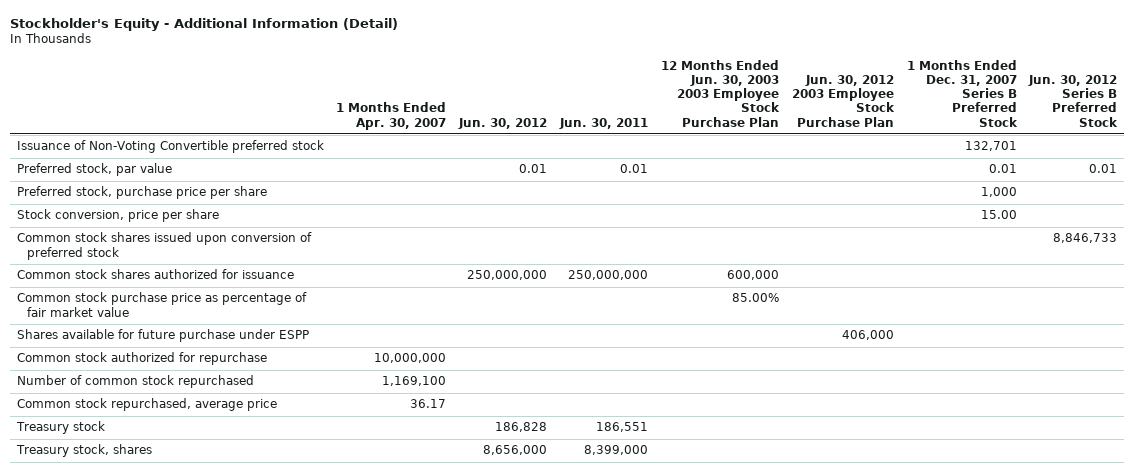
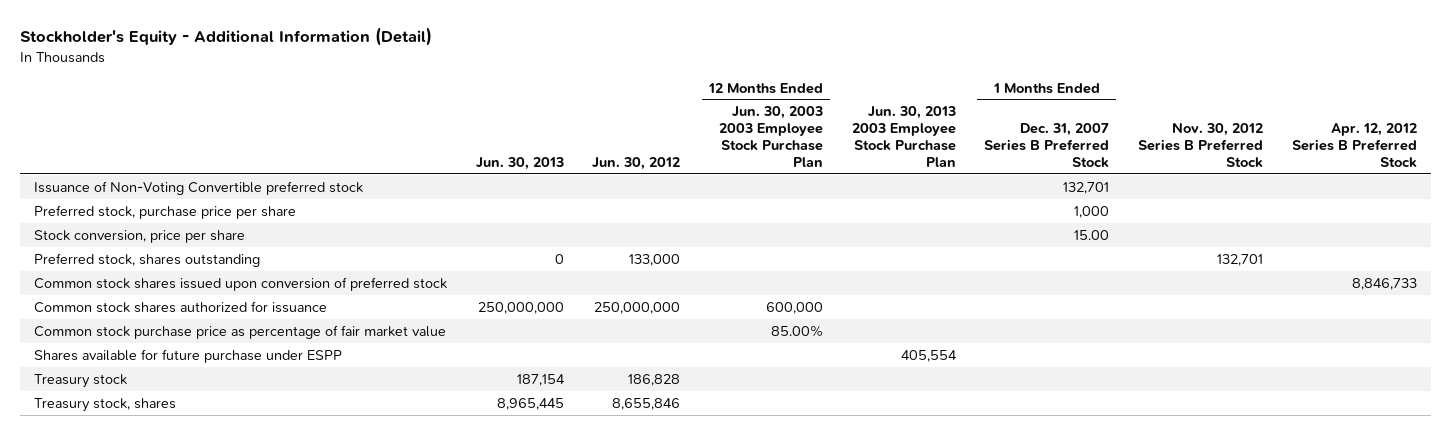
[336,102,447,130] 1 Months Ended Apr. 30, 2007 -> none
[559,117,649,129] Jun. 30, 2011 -> none
[791,75,895,127] Jun. 30, 2012 2003 Employee Stock Purchase Plan -> none
[1028,75,1119,127] Jun. 30, 2012 Series B Preferred Stock -> none
none -> [475,156,564,170] Jun. 30, 2013
none -> [851,106,956,167] Jun. 30, 2013 2003 Employee Stock Purchase Plan
none -> [1137,123,1263,168] Nov. 30, 2012 Series B Preferred Stock
none -> [1291,123,1417,168] Apr. 12, 2012 Series B Preferred Stock
[16,163,172,177] Preferred stock, par value -> none
none -> [34,252,261,267] Preferred stock, shares outstanding
[16,352,267,366] Common stock authorized for repurchase -> none
[16,375,254,389] Number of common stock repurchased -> none
[16,398,277,412] Common stock repurchased, average price -> none
[483,445,548,456] 8,656,000 -> [612,397,681,410] 8,655,846

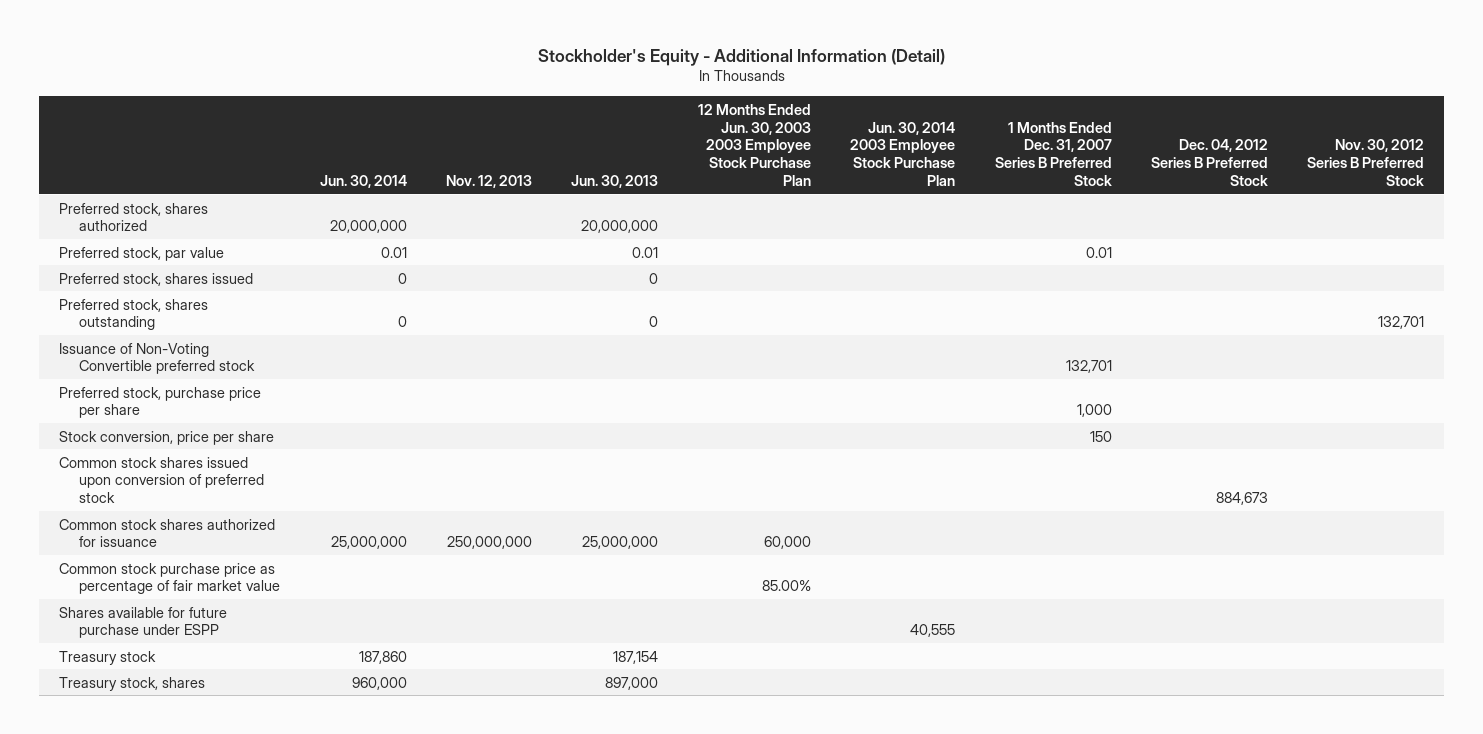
[592,156,681,170] Jun. 30, 2012 -> none
[851,106,956,167] Jun. 30, 2013 2003 Employee Stock Purchase Plan -> none
[1291,123,1417,168] Apr. 12, 2012 Series B Preferred Stock -> none
none -> [319,174,407,188] Jun. 30, 2014
none -> [445,174,532,188] Nov. 12, 2013
none -> [850,121,956,186] Jun. 30, 2014 2003 Employee Stock Purchase Plan
none -> [1151,139,1269,186] Dec. 04, 2012 Series B Preferred Stock
none -> [58,202,208,232] Preferred stock, shares authorized
none -> [58,246,224,261] Preferred stock, par value
none -> [58,272,253,286] Preferred stock, shares issued
[34,252,261,267] Preferred stock, shares outstanding -> [58,298,208,331] Preferred stock, shares outstanding
[1074,229,1110,240] 15.00 -> [1089,430,1112,442] 150
[477,301,564,314] 250,000,000 -> [582,536,659,550] 25,000,000
[766,301,824,314] 600,000 -> [763,536,811,550] 60,000
[496,397,564,410] 8,965,445 -> [605,676,659,690] 897,000

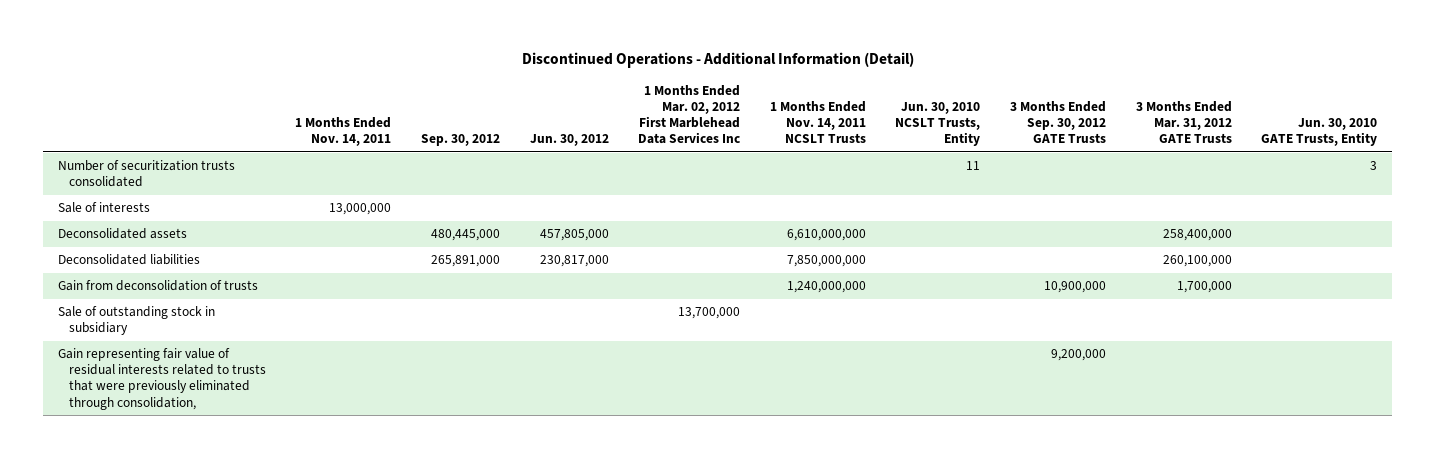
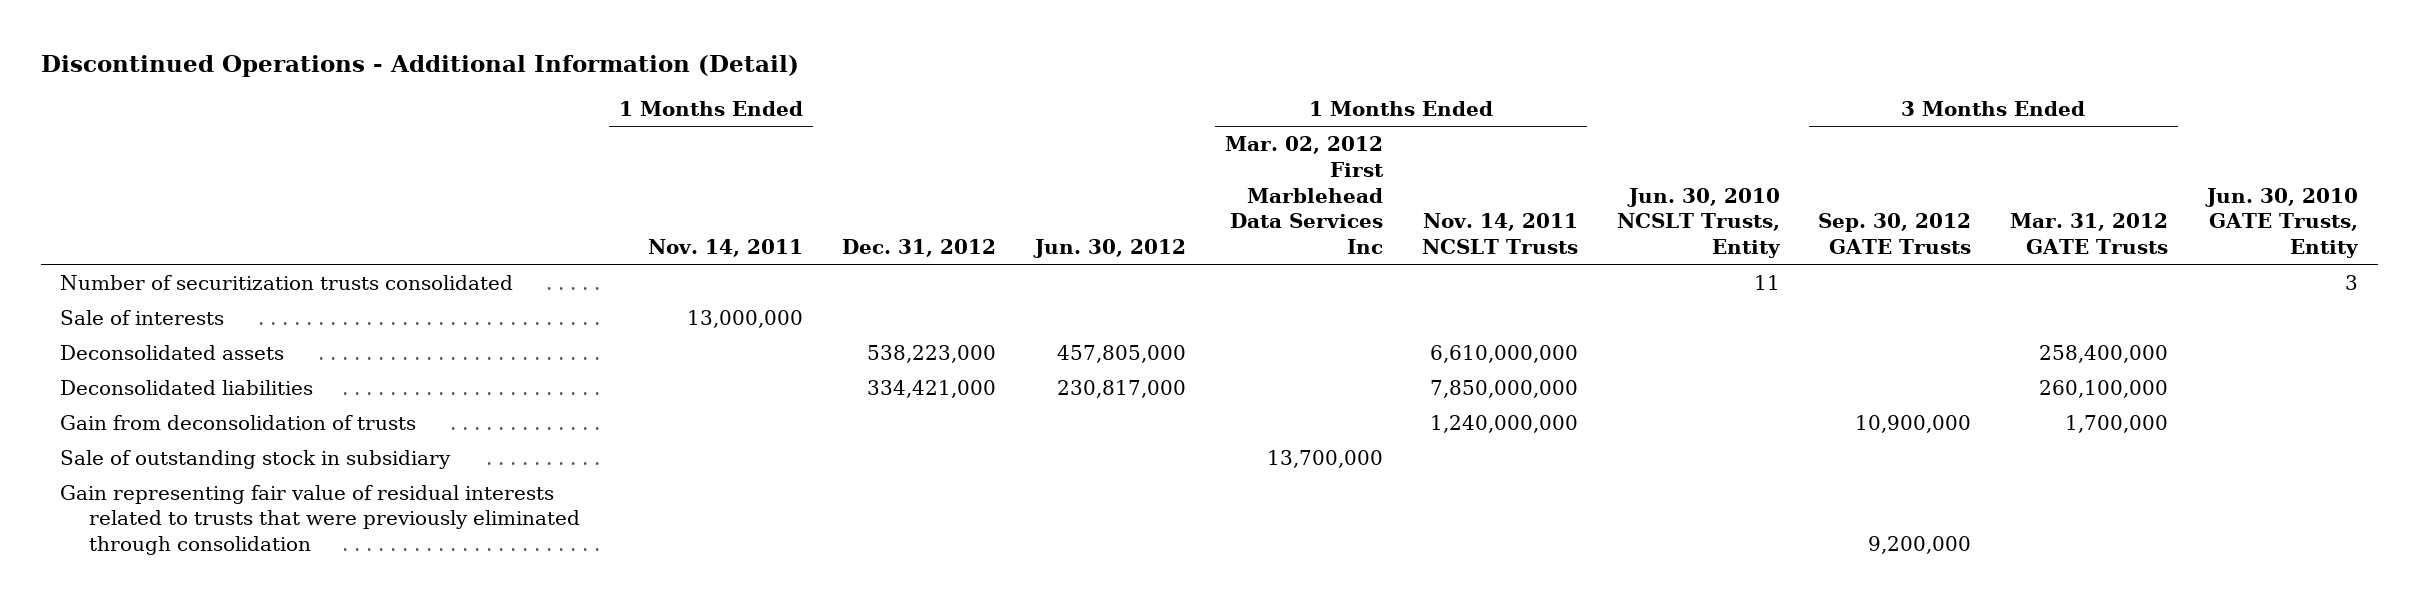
[420,134,500,147] Sep. 30, 2012 -> none
none -> [842,239,997,258] Dec. 31, 2012
[57,348,266,410] Gain representing fair value of residual interests related to trusts that were previously eliminated through consolidation, -> [60,484,581,556] Gain representing fair value of residual interests related to trusts that were previously eliminated through consolidation

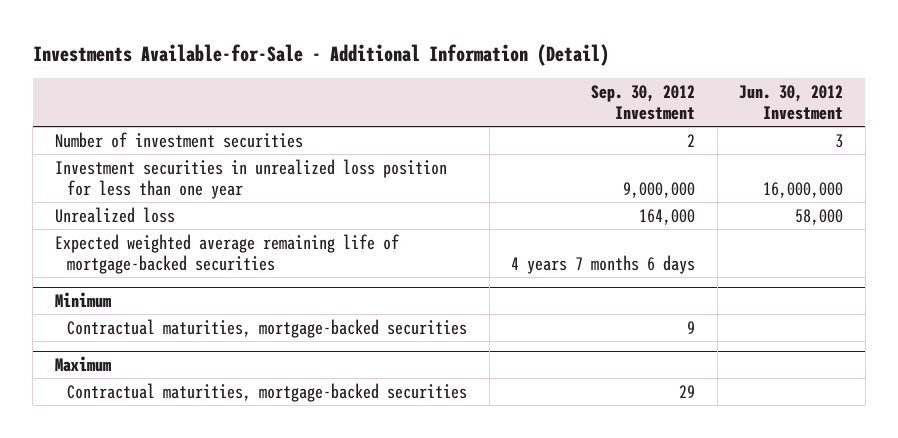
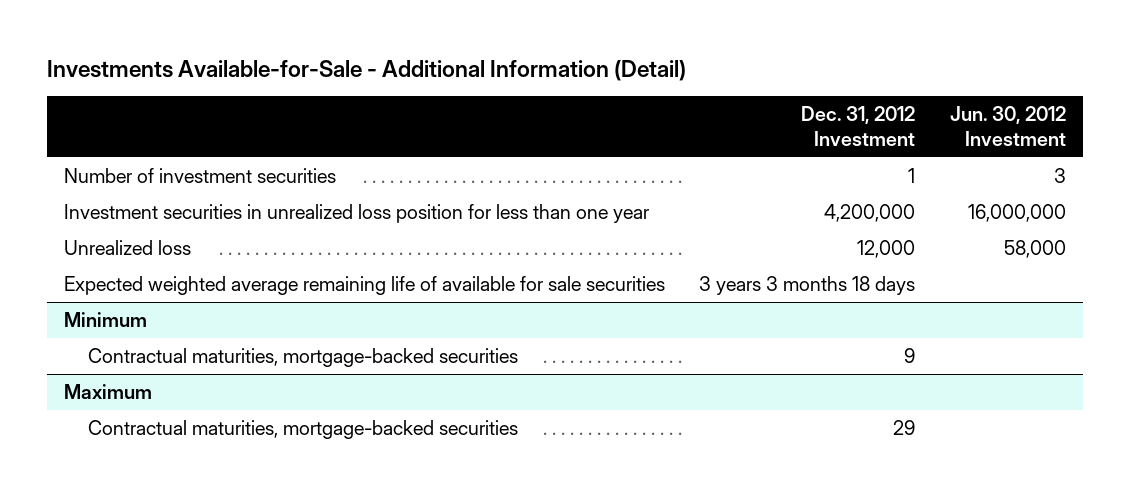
[591,85,696,120] Sep. 30, 2012 Investment -> none
none -> [801,106,916,146] Dec. 31, 2012 Investment
[54,233,399,274] Expected weighted average remaining life of mortgage-backed securities -> [63,275,665,295] Expected weighted average remaining life of available for sale securities

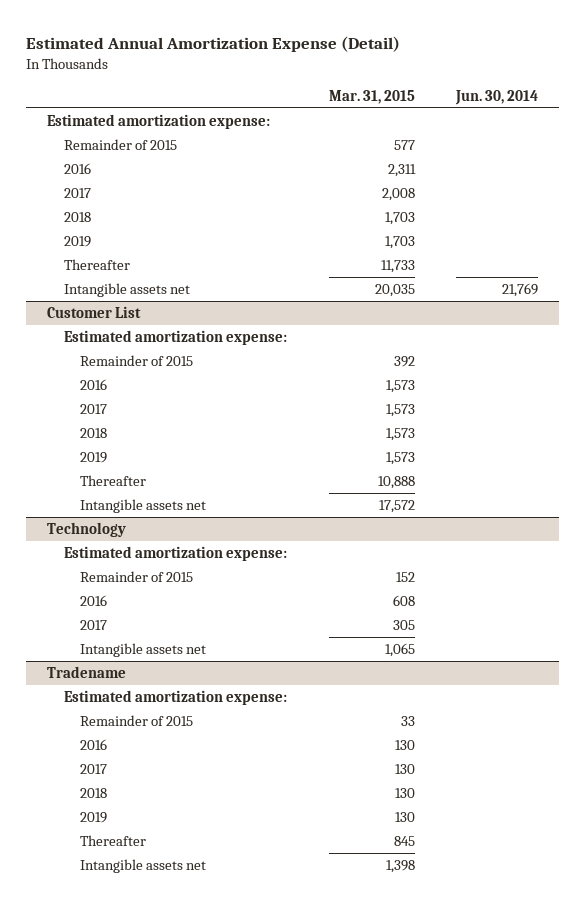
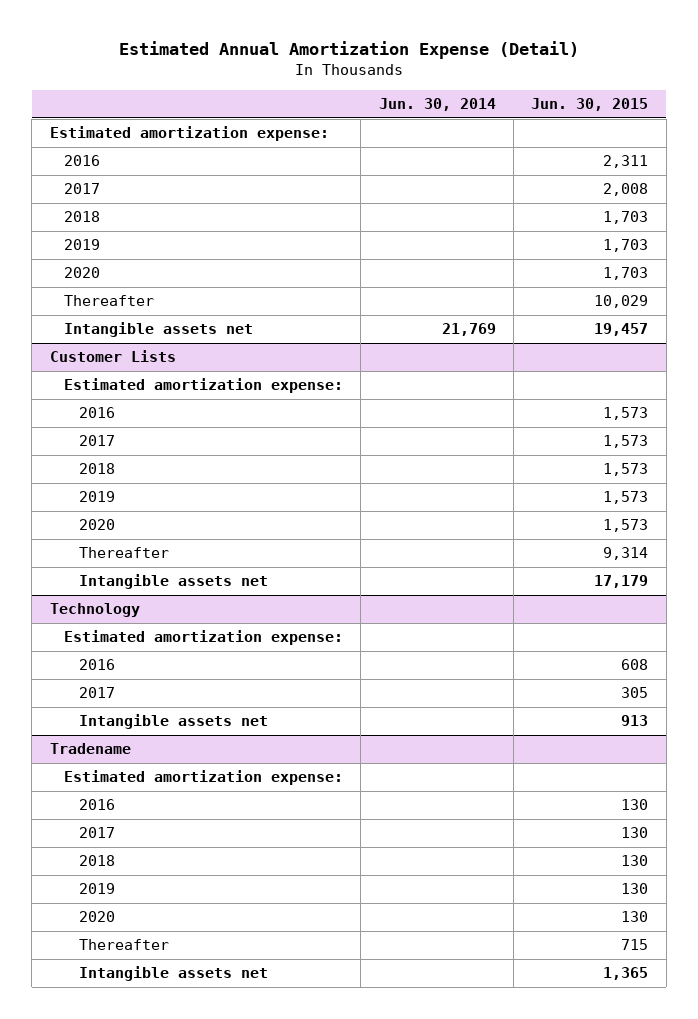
[328,89,415,104] Mar. 31, 2015 -> none
none -> [531,98,649,112] Jun. 30, 2015
[63,139,177,151] Remainder of 2015 -> none
none -> [64,267,101,279] 2020
[47,306,142,319] Customer List -> [49,350,176,363] Customer Lists
[79,355,193,367] Remainder of 2015 -> none
none -> [78,519,115,531] 2020
[79,571,193,583] Remainder of 2015 -> none
[79,715,193,727] Remainder of 2015 -> none
none -> [78,911,115,923] 2020

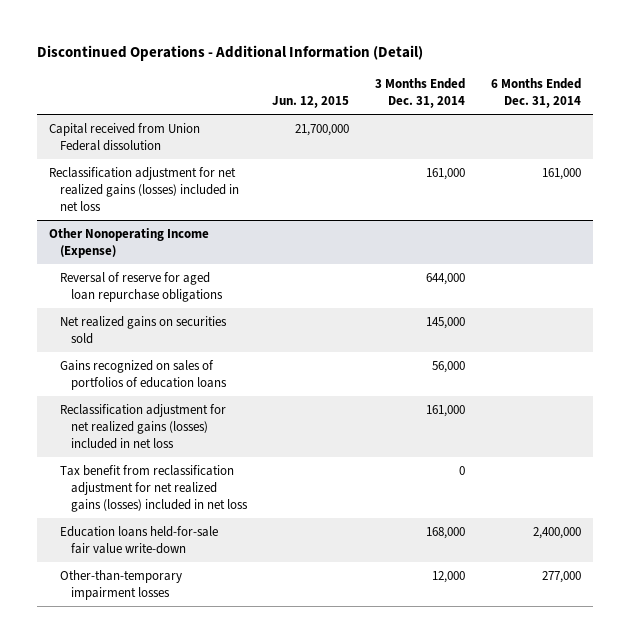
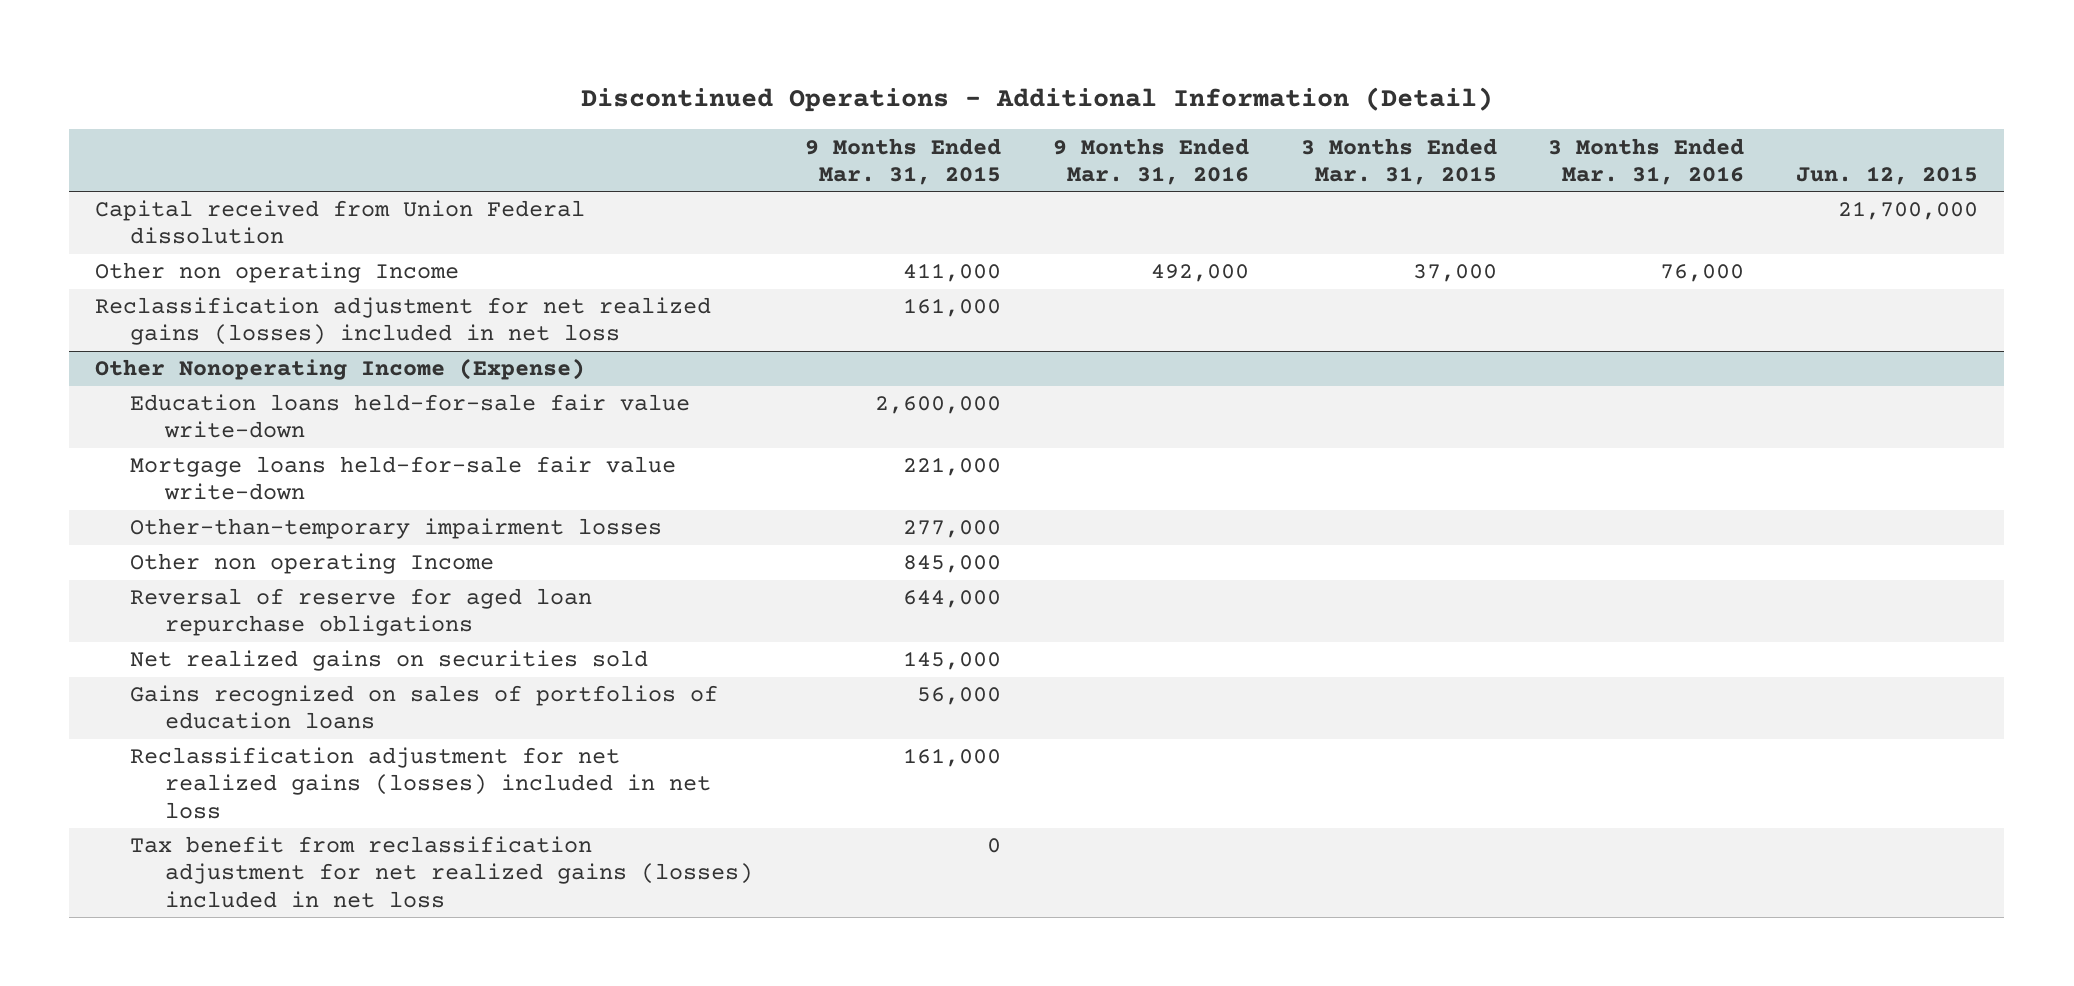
[375,78,466,109] 3 Months Ended Dec. 31, 2014 -> none
[490,78,581,109] 6 Months Ended Dec. 31, 2014 -> none
none -> [804,137,1001,185] 9 Months Ended Mar. 31, 2015
none -> [1052,137,1249,185] 9 Months Ended Mar. 31, 2016
none -> [1300,137,1497,185] 3 Months Ended Mar. 31, 2015
none -> [1548,137,1745,185] 3 Months Ended Mar. 31, 2016
none -> [95,262,460,284] Other non operating Income
[60,525,219,554] Education loans held-for-sale fair value write-down -> [130,394,691,439] Education loans held-for-sale fair value write-down
none -> [130,456,677,501] Mortgage loans held-for-sale fair value write-down
[60,569,183,600] Other-than-temporary impairment losses -> [130,518,663,540] Other-than-temporary impairment losses
none -> [130,553,495,575] Other non operating Income

